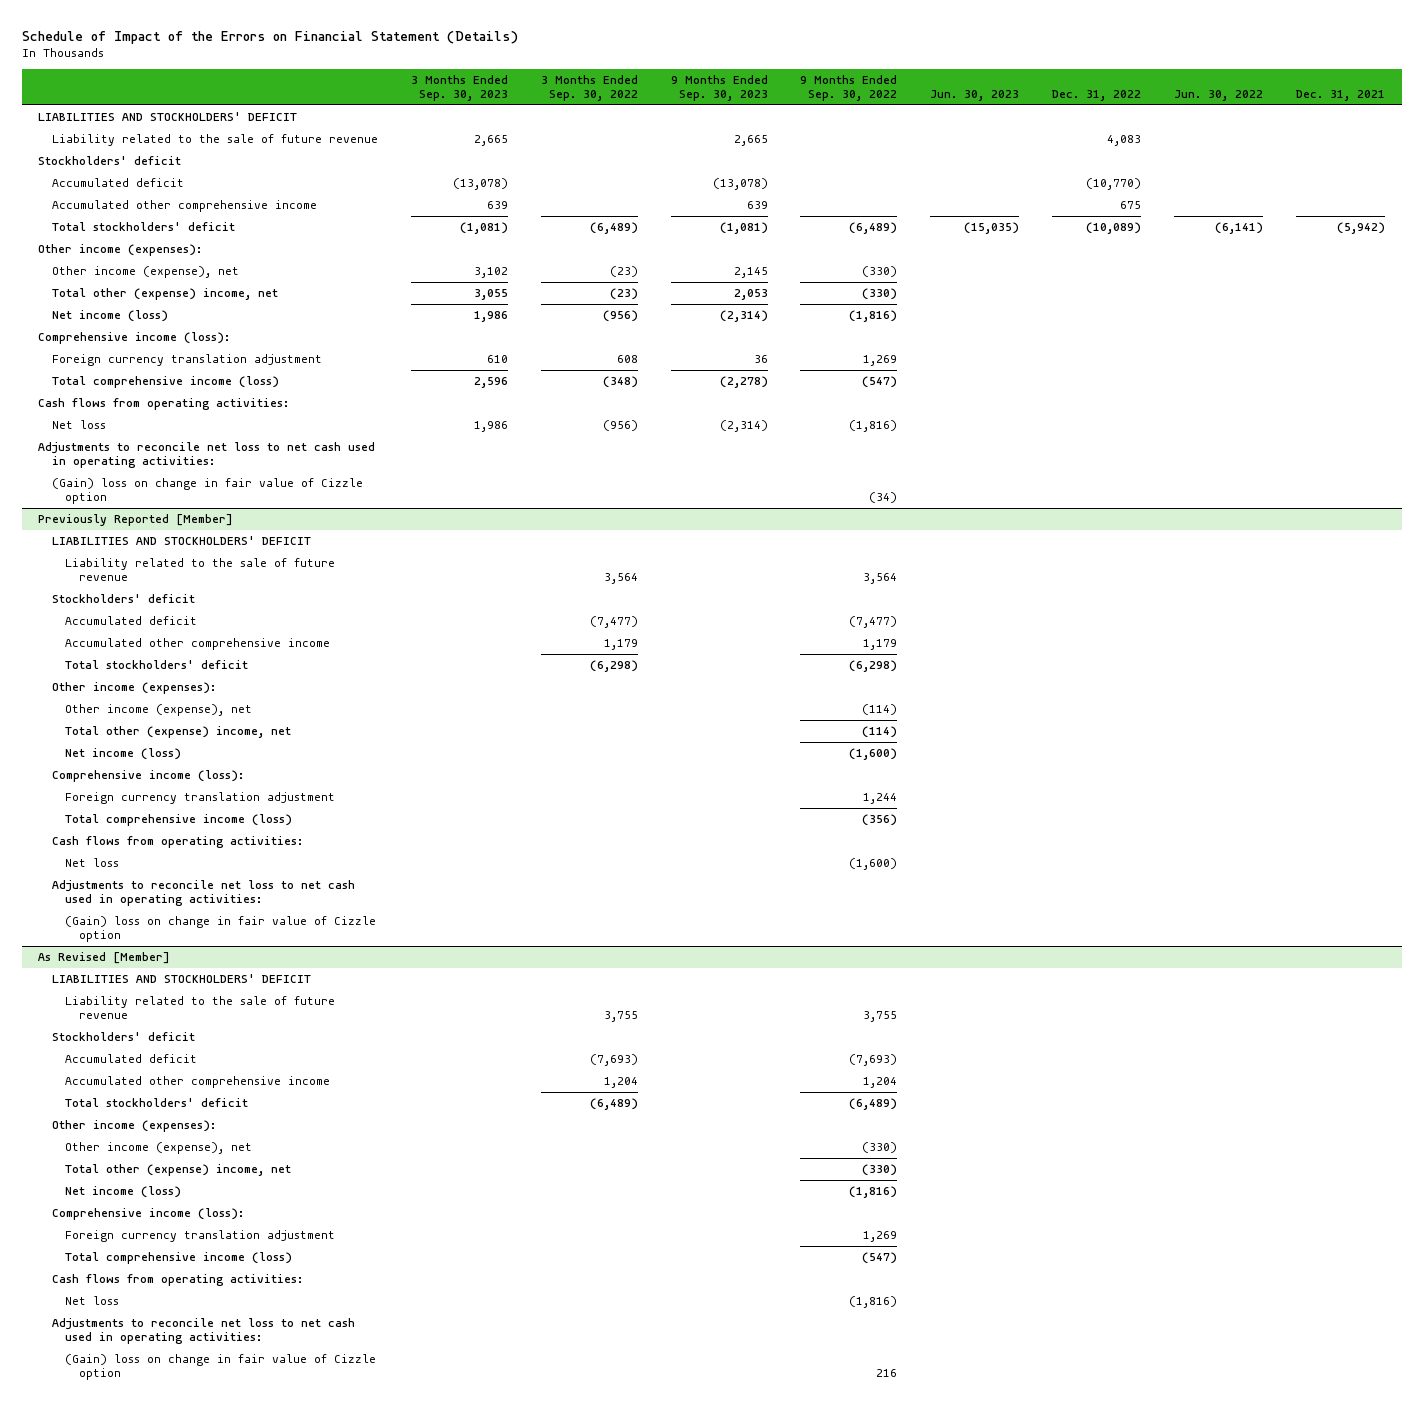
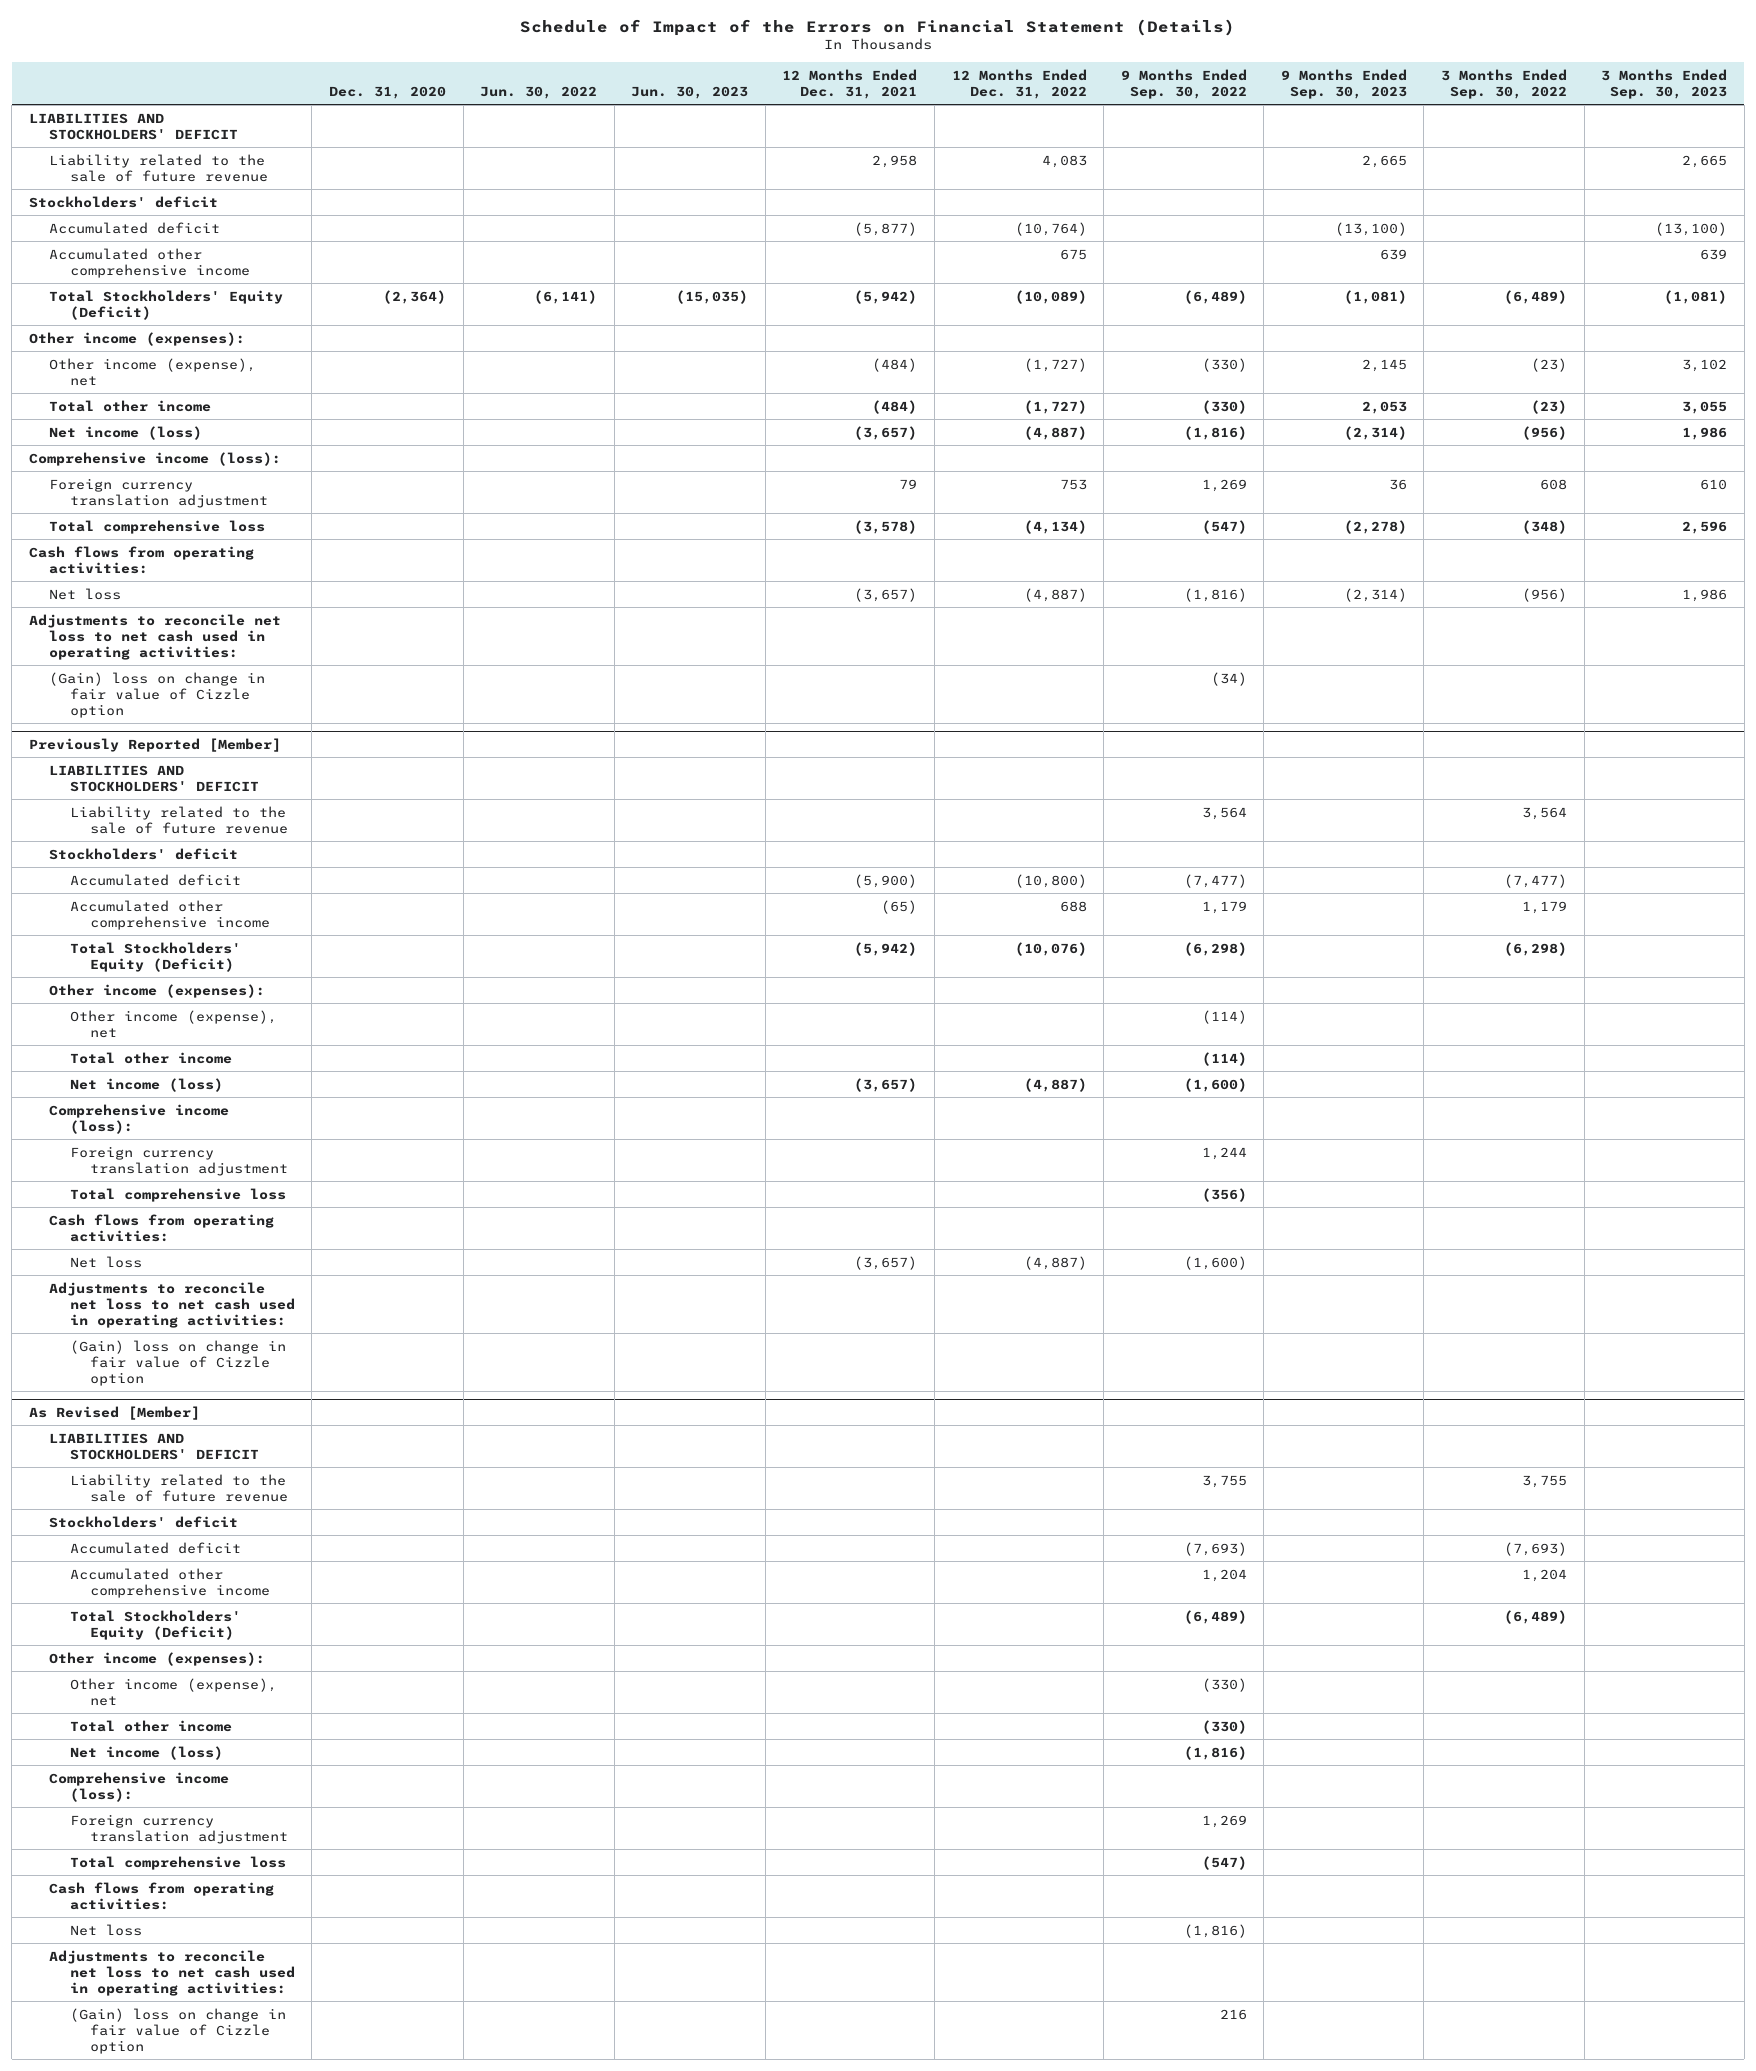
[1052,90,1142,102] Dec. 31, 2022 -> none
[1296,90,1386,102] Dec. 31, 2021 -> none
none -> [328,85,446,99] Dec. 31, 2020
none -> [782,68,918,99] 12 Months Ended Dec. 31, 2021
none -> [951,68,1087,99] 12 Months Ended Dec. 31, 2022
[452,178,508,191] (13,078) -> [1655,221,1728,236] (13,100)
[712,178,768,191] (13,078) -> [1334,221,1407,236] (13,100)
[51,222,235,232] Total stockholders' deficit -> [49,289,284,320] Total Stockholders' Equity (Deficit)
[51,288,278,301] Total other (expense) income, net -> [49,399,212,412] Total other income
[51,376,279,389] Total comprehensive income (loss) -> [49,519,266,534] Total comprehensive loss
[65,660,249,670] Total stockholders' deficit -> [69,941,241,972] Total Stockholders' Equity (Deficit)
[65,726,292,739] Total other (expense) income, net -> [69,1051,232,1064] Total other income
[65,814,293,827] Total comprehensive income (loss) -> [69,1187,286,1202] Total comprehensive loss
[65,1098,249,1108] Total stockholders' deficit -> [69,1609,241,1640] Total Stockholders' Equity (Deficit)
[65,1164,292,1177] Total other (expense) income, net -> [69,1719,232,1732] Total other income
[65,1252,293,1265] Total comprehensive income (loss) -> [69,1855,286,1870] Total comprehensive loss

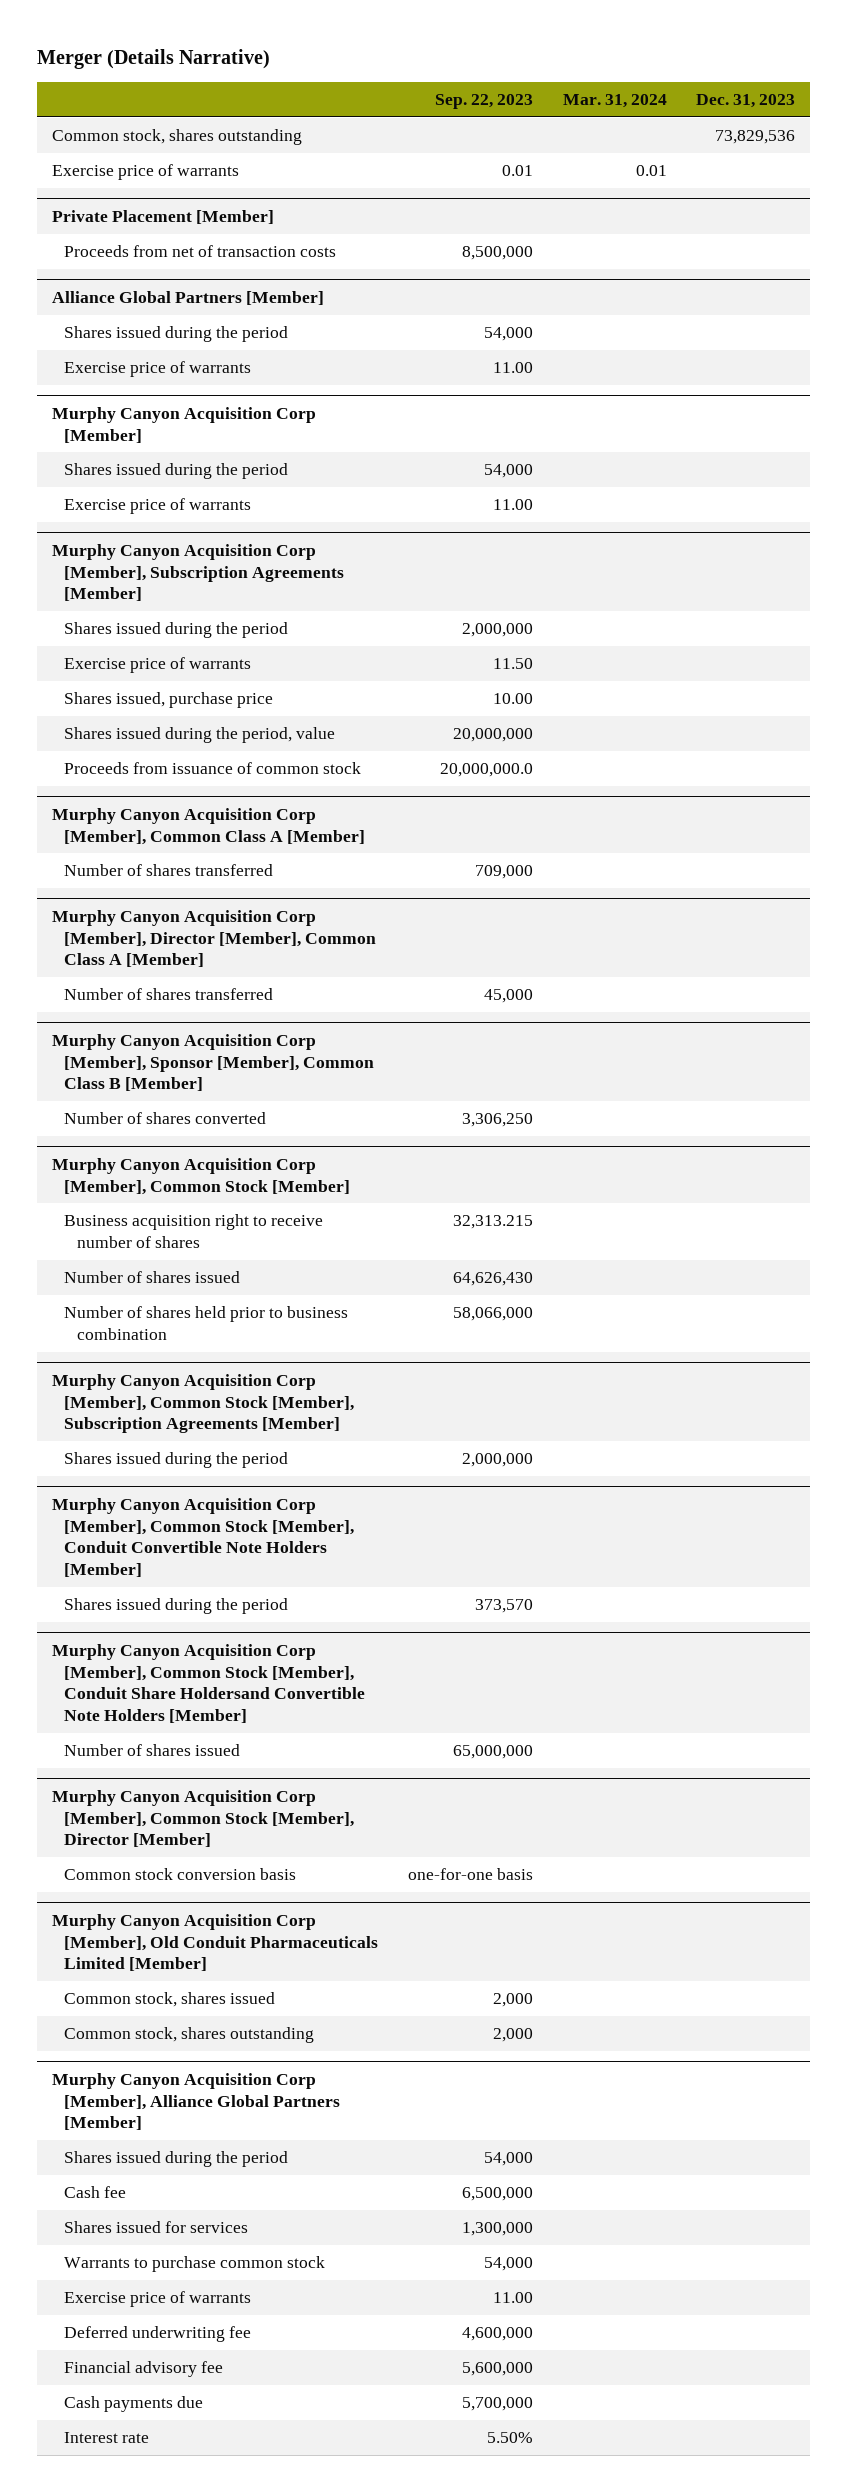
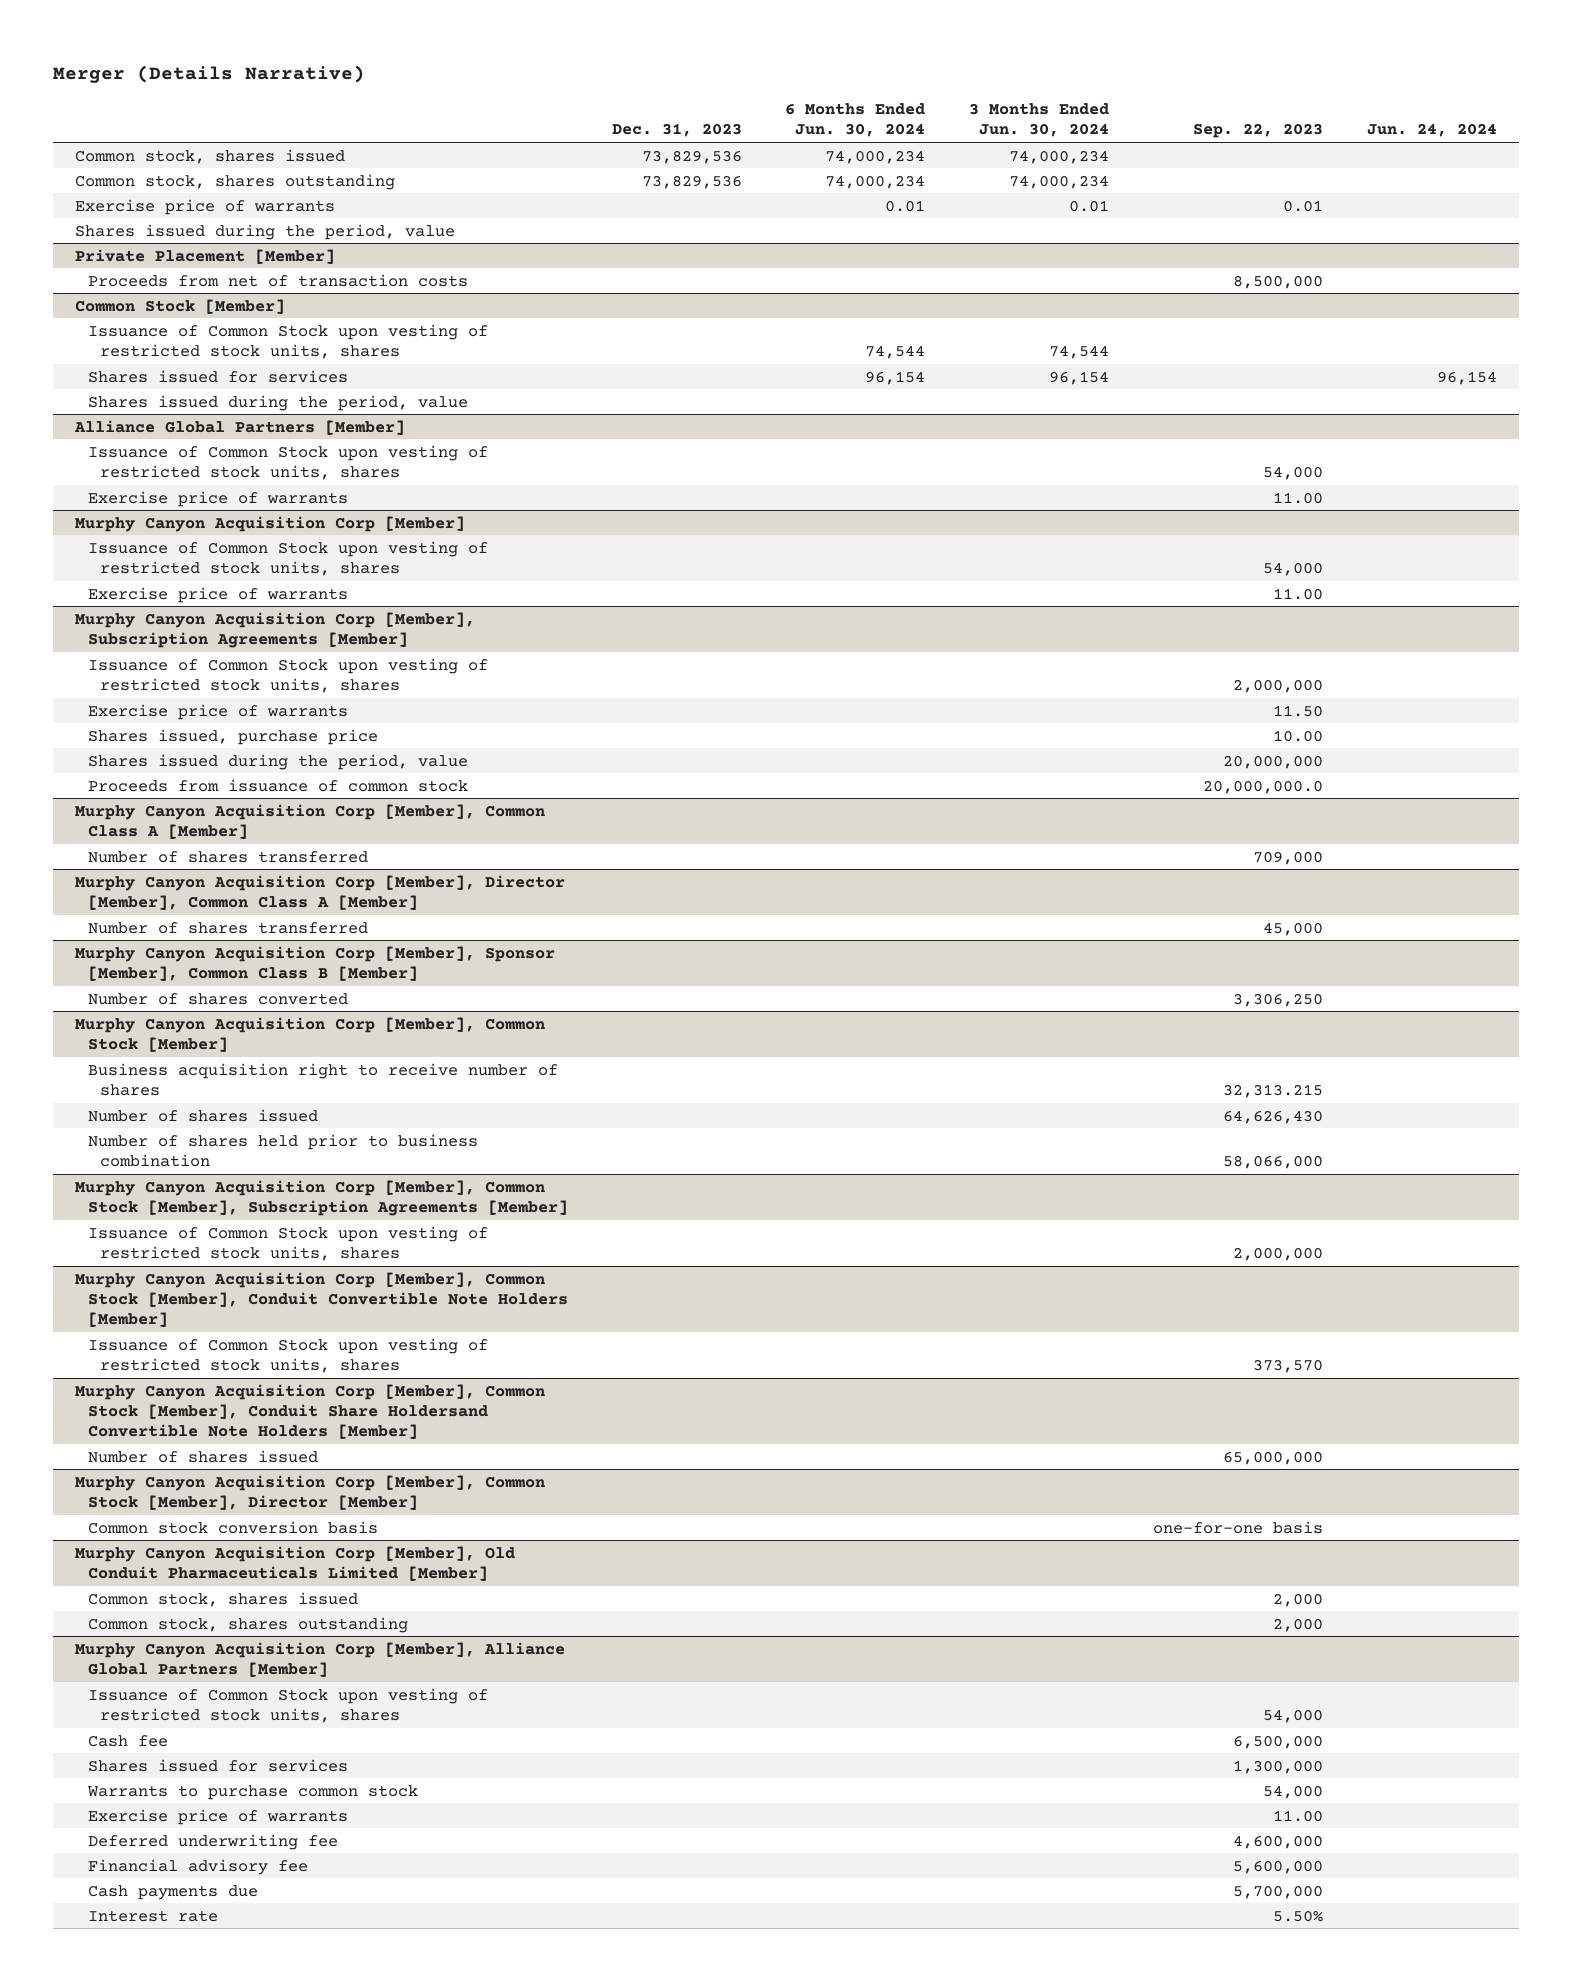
[562,94,667,109] Mar. 31, 2024 -> none
none -> [785,102,926,138] 6 Months Ended Jun. 30, 2024
none -> [969,102,1110,138] 3 Months Ended Jun. 30, 2024
none -> [1366,123,1497,138] Jun. 24, 2024
none -> [75,148,346,164] Common stock, shares issued
none -> [75,223,456,240] Shares issued during the period, value
none -> [75,298,286,314] Common Stock [Member]
none -> [87,323,488,359] Issuance of Common Stock upon vesting of restricted stock units, shares
none -> [87,369,348,383] Shares issued for services
none -> [87,394,468,411] Shares issued during the period, value
[64,326,289,343] Shares issued during the period -> [87,444,488,480] Issuance of Common Stock upon vesting of restricted stock units, shares
[64,463,289,480] Shares issued during the period -> [87,540,488,576] Issuance of Common Stock upon vesting of restricted stock units, shares
[64,622,289,639] Shares issued during the period -> [87,657,488,693] Issuance of Common Stock upon vesting of restricted stock units, shares
[64,1452,289,1469] Shares issued during the period -> [87,1225,488,1261] Issuance of Common Stock upon vesting of restricted stock units, shares
[64,1598,289,1615] Shares issued during the period -> [87,1337,488,1373] Issuance of Common Stock upon vesting of restricted stock units, shares
[64,2151,289,2168] Shares issued during the period -> [87,1687,488,1723] Issuance of Common Stock upon vesting of restricted stock units, shares

